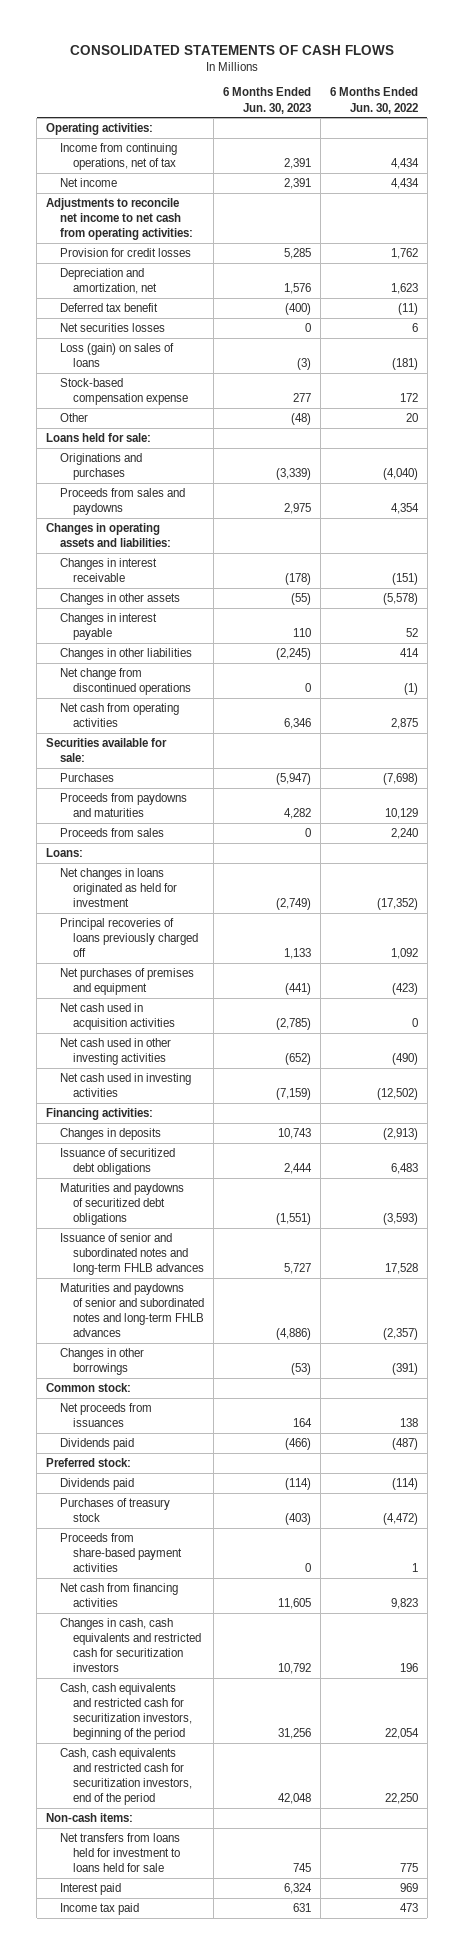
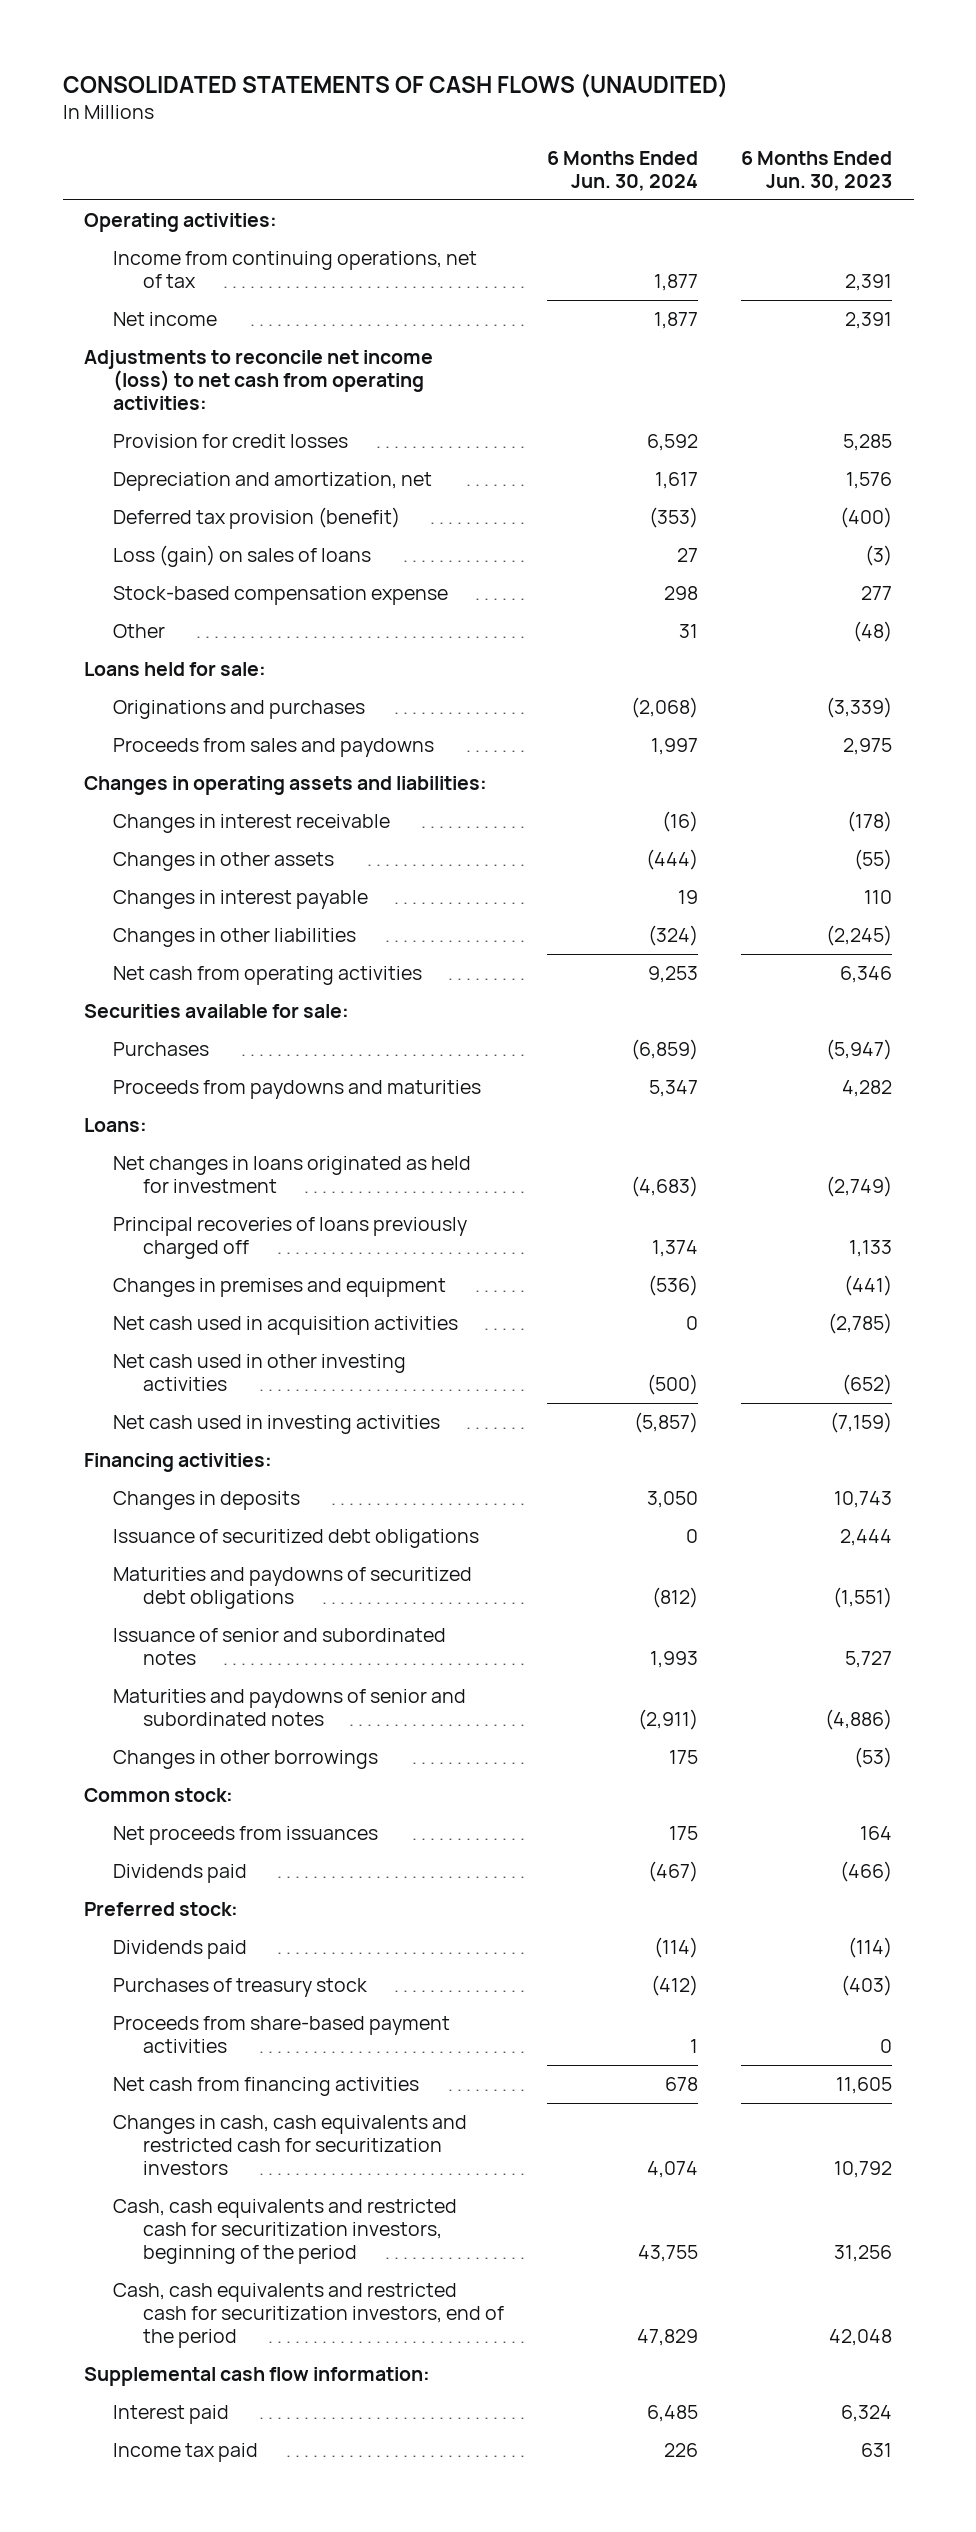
[70,45,395,56] CONSOLIDATED STATEMENTS OF CASH FLOWS -> [62,73,728,99] CONSOLIDATED STATEMENTS OF CASH FLOWS (UNAUDITED)
[329,87,418,114] 6 Months Ended Jun. 30, 2022 -> none
none -> [546,150,698,192] 6 Months Ended Jun. 30, 2024
[46,197,193,241] Adjustments to reconcile net income to net cash from operating activities: -> [84,349,434,411] Adjustments to reconcile net income (loss) to net cash from operating activities:
[59,322,165,332] Net securities losses -> none
[59,302,158,312] Deferred tax benefit -> [113,506,401,529] Deferred tax provision (benefit)
[59,667,191,696] Net change from discontinued operations -> none
[59,827,164,837] Proceeds from sales -> none
[59,967,194,996] Net purchases of premises and equipment -> [113,1277,447,1297] Changes in premises and equipment
[59,1232,204,1276] Issuance of senior and subordinated notes and long-term FHLB advances -> [113,1627,447,1666] Issuance of senior and subordinated notes
[59,1282,204,1338] Maturities and paydowns of senior and subordinated notes and long-term FHLB advances -> [113,1688,467,1727] Maturities and paydowns of senior and subordinated notes
[46,1812,134,1822] Non-cash items: -> none
[59,1832,180,1873] Net transfers from loans held for investment to loans held for sale -> none
none -> [84,2366,431,2386] Supplemental cash flow information:

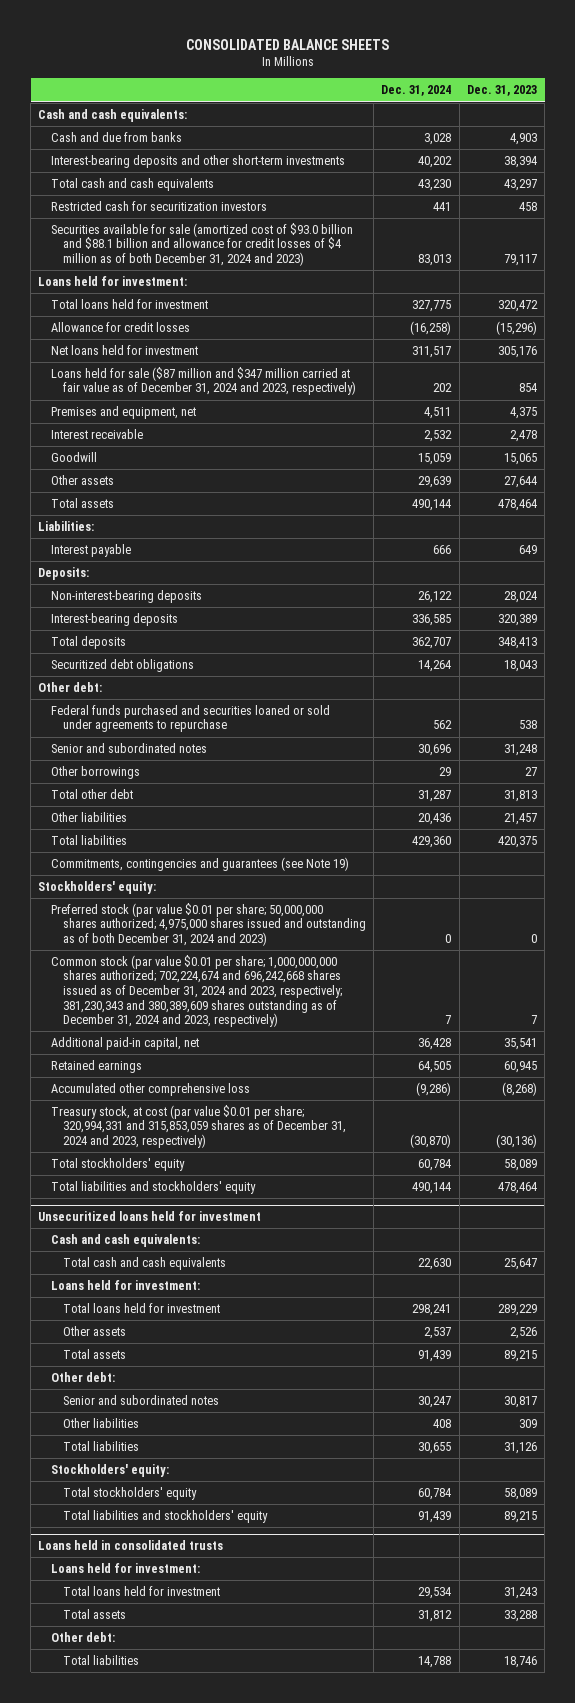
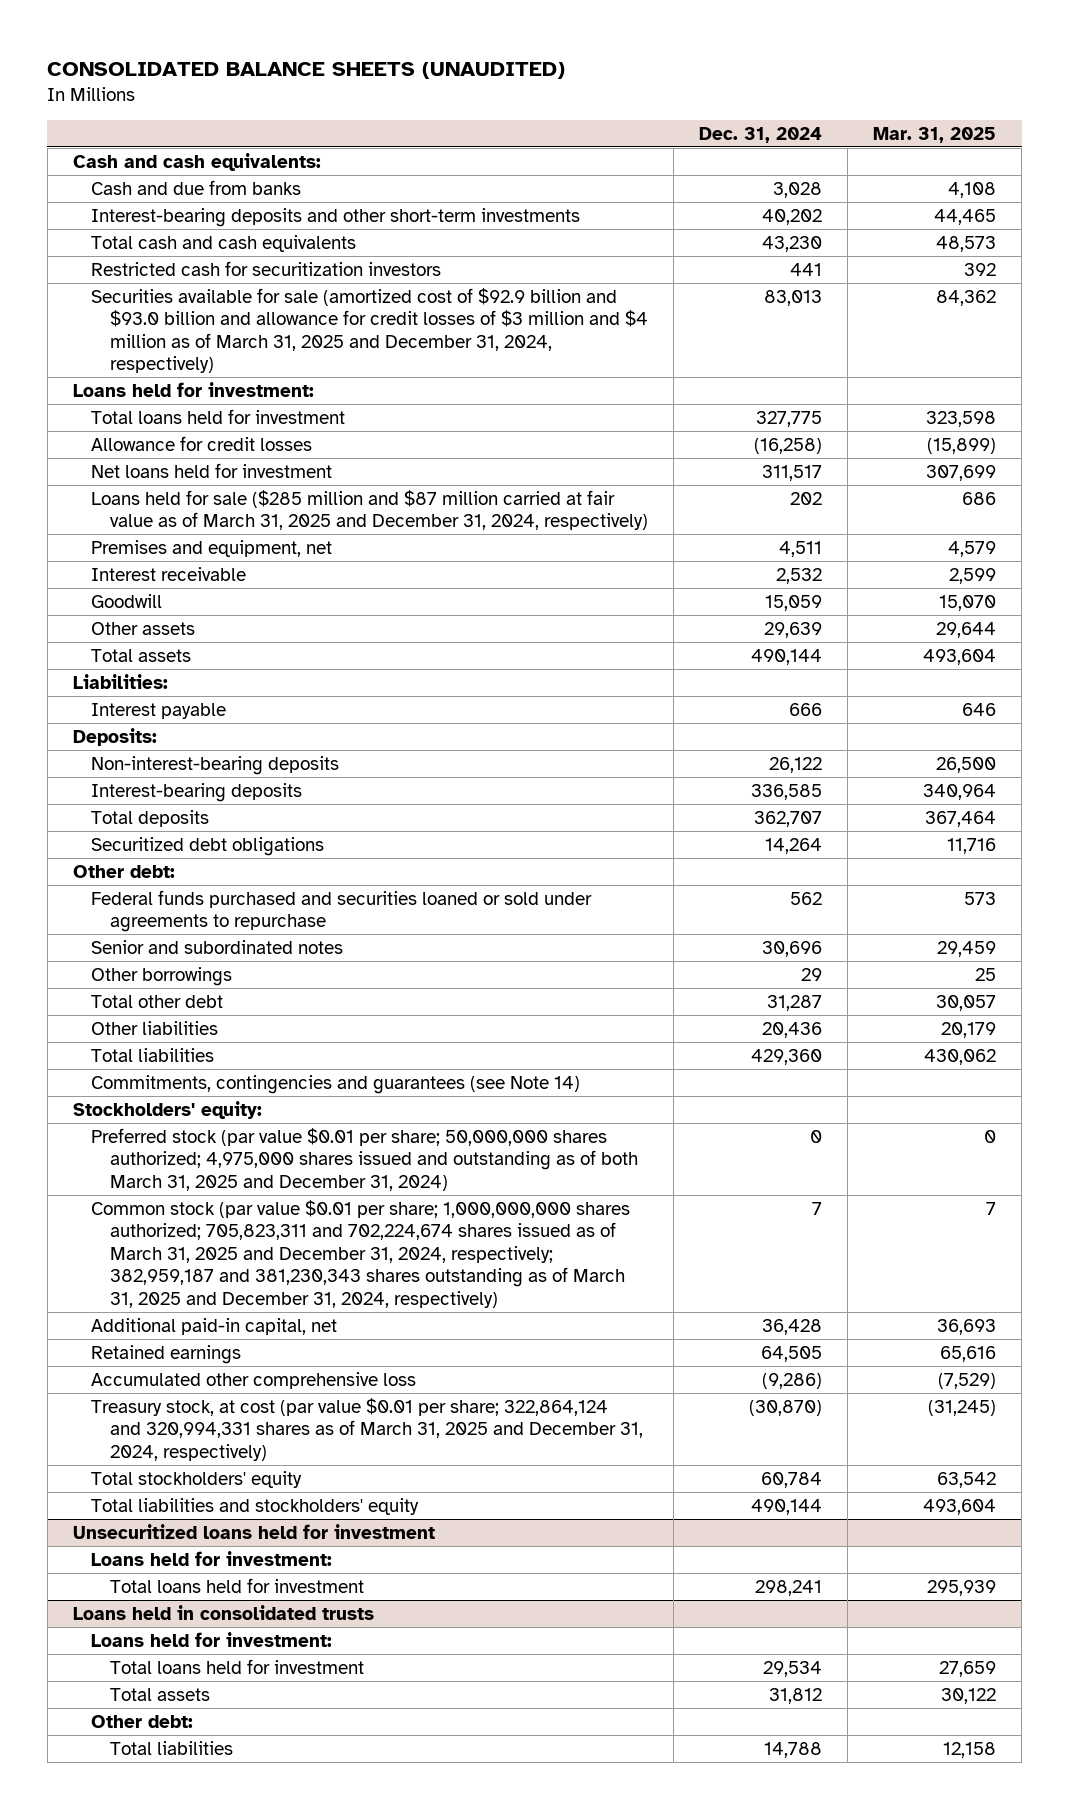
[185,38,389,50] CONSOLIDATED BALANCE SHEETS -> [47,62,566,80] CONSOLIDATED BALANCE SHEETS (UNAUDITED)
[466,85,537,97] Dec. 31, 2023 -> none
none -> [873,126,997,143] Mar. 31, 2025
[50,222,353,267] Securities available for sale (amortized cost of $93.0 billion and $88.1 billion and allowance for credit losses of $4 million as of both December 31, 2024 and 2023) -> [91,287,649,374] Securities available for sale (amortized cost of $92.9 billion and $93.0 billion and allowance for credit losses of $3 million and $4 million as of March 31, 2025 and December 31, 2024, respectively)
[50,366,356,396] Loans held for sale ($87 million and $347 million carried at fair value as of December 31, 2024 and 2023, respectively) -> [91,489,649,531] Loans held for sale ($285 million and $87 million carried at fair value as of March 31, 2025 and December 31, 2024, respectively)
[50,856,349,871] Commitments, contingencies and guarantees (see Note 19) -> [91,1074,581,1094] Commitments, contingencies and guarantees (see Note 14)
[50,902,366,947] Preferred stock (par value $0.01 per share; 50,000,000 shares authorized; 4,975,000 shares issued and outstanding as of both December 31, 2024 and 2023) -> [91,1127,639,1191] Preferred stock (par value $0.01 per share; 50,000,000 shares authorized; 4,975,000 shares issued and outstanding as of both March 31, 2025 and December 31, 2024)
[50,954,342,1028] Common stock (par value $0.01 per share; 1,000,000,000 shares authorized; 702,224,674 and 696,242,668 shares issued as of December 31, 2024 and 2023, respectively; 381,230,343 and 380,389,609 shares outstanding as of December 31, 2024 and 2023, respectively) -> [91,1199,631,1308] Common stock (par value $0.01 per share; 1,000,000,000 shares authorized; 705,823,311 and 702,224,674 shares issued as of March 31, 2025 and December 31, 2024, respectively; 382,959,187 and 381,230,343 shares outstanding as of March 31, 2025 and December 31, 2024, respectively)
[50,1104,346,1149] Treasury stock, at cost (par value $0.01 per share; 320,994,331 and 315,853,059 shares as of December 31, 2024 and 2023, respectively) -> [91,1397,644,1461] Treasury stock, at cost (par value $0.01 per share; 322,864,124 and 320,994,331 shares as of March 31, 2025 and December 31, 2024, respectively)
[50,1233,200,1247] Cash and cash equivalents: -> none
[62,1256,226,1270] Total cash and cash equivalents -> none
[62,1325,126,1336] Other assets -> none
[62,1348,126,1359] Total assets -> none
[50,1371,115,1382] Other debt: -> none
[62,1394,219,1405] Senior and subordinated notes -> none
[62,1417,139,1428] Other liabilities -> none
[62,1440,139,1451] Total liabilities -> none
[50,1463,169,1477] Stockholders' equity: -> none
[62,1486,197,1500] Total stockholders' equity -> none
[62,1509,268,1523] Total liabilities and stockholders' equity -> none

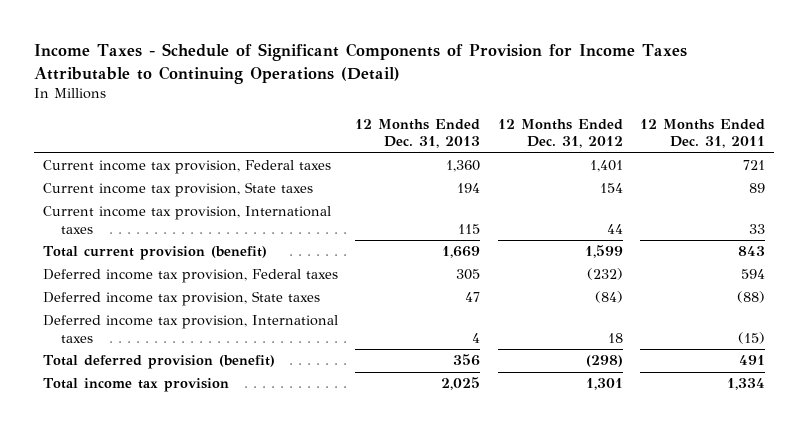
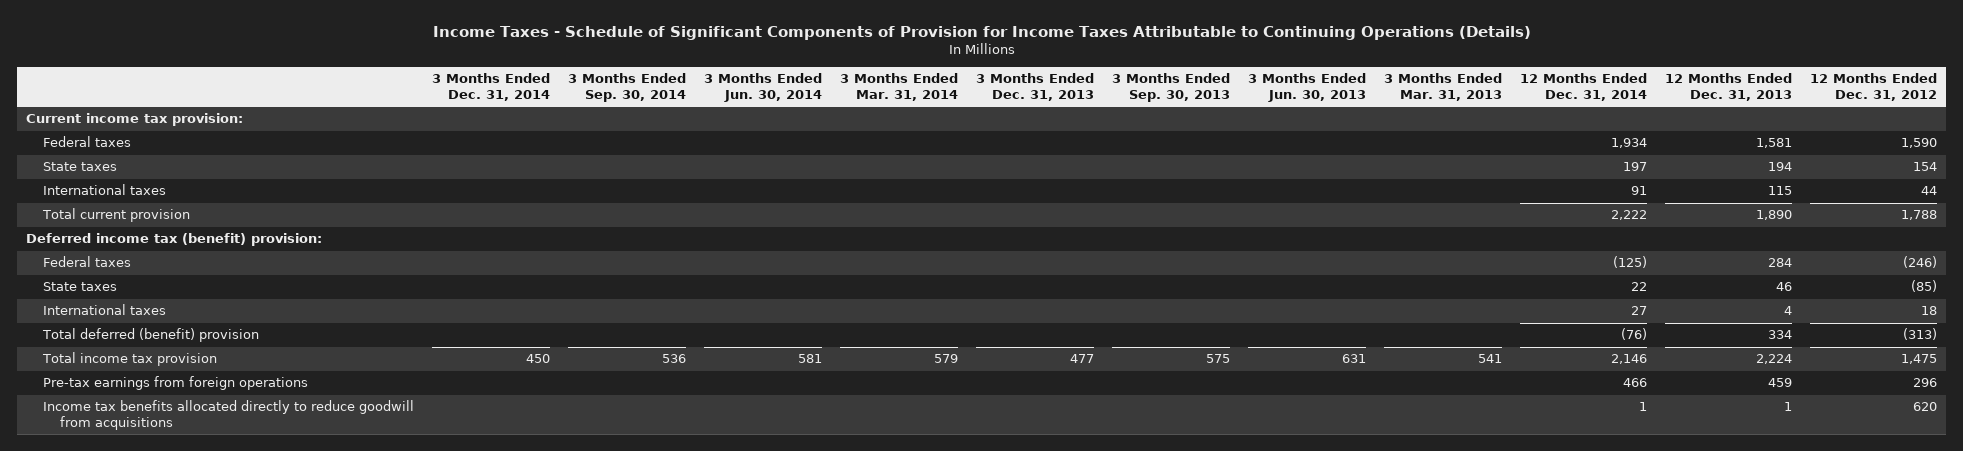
[34,43,688,84] Income Taxes - Schedule of Significant Components of Provision for Income Taxes Attributable to Continuing Operations (Detail) -> [432,25,1531,40] Income Taxes - Schedule of Significant Components of Provision for Income Taxes Attributable to Continuing Operations (Details)
[640,118,766,149] 12 Months Ended Dec. 31, 2011 -> none
none -> [432,73,551,101] 3 Months Ended Dec. 31, 2014
none -> [568,73,687,102] 3 Months Ended Sep. 30, 2014
none -> [704,73,823,102] 3 Months Ended Jun. 30, 2014
none -> [840,73,959,101] 3 Months Ended Mar. 31, 2014
none -> [976,73,1095,101] 3 Months Ended Dec. 31, 2013
none -> [1112,73,1231,102] 3 Months Ended Sep. 30, 2013
none -> [1248,73,1367,102] 3 Months Ended Jun. 30, 2013
none -> [1384,73,1503,101] 3 Months Ended Mar. 31, 2013
none -> [1520,73,1648,101] 12 Months Ended Dec. 31, 2014
none -> [26,113,244,127] Current income tax provision:
[42,160,331,175] Current income tax provision, Federal taxes -> [43,136,132,148] Federal taxes
[446,160,481,173] 1,360 -> [1756,138,1793,149] 1,581
[589,160,623,173] 1,401 -> [1901,138,1938,149] 1,590
[42,182,313,198] Current income tax provision, State taxes -> [43,162,118,172] State taxes
[42,206,331,235] Current income tax provision, International taxes -> [43,184,167,196] International taxes
[42,246,267,261] Total current provision (benefit) -> [42,208,191,223] Total current provision
[442,246,481,259] 1,669 -> [1756,210,1793,221] 1,890
[584,245,623,259] 1,599 -> [1901,210,1938,221] 1,788
none -> [26,233,323,247] Deferred income tax (benefit) provision:
[42,269,338,284] Deferred income tax provision, Federal taxes -> [43,256,132,268] Federal taxes
[456,269,481,281] 305 -> [1768,258,1793,268] 284
[586,268,623,281] (232) -> [1903,256,1938,269] (246)
[42,291,320,307] Deferred income tax provision, State taxes -> [43,282,118,292] State taxes
[465,292,481,303] 47 -> [1776,282,1793,292] 46
[594,291,623,304] (84) -> [1911,280,1938,293] (85)
[42,315,338,344] Deferred income tax provision, International taxes -> [43,304,167,316] International taxes
[42,355,275,370] Total deferred provision (benefit) -> [42,328,260,343] Total deferred (benefit) provision
[453,354,481,367] 356 -> [1768,330,1793,340] 334
[585,355,623,368] (298) -> [1903,328,1938,341] (313)
[441,377,481,391] 2,025 -> [1756,354,1793,365] 2,224
[585,378,623,391] 1,301 -> [1901,354,1938,365] 1,475
none -> [43,376,309,391] Pre-tax earnings from foreign operations
none -> [43,400,415,431] Income tax benefits allocated directly to reduce goodwill from acquisitions

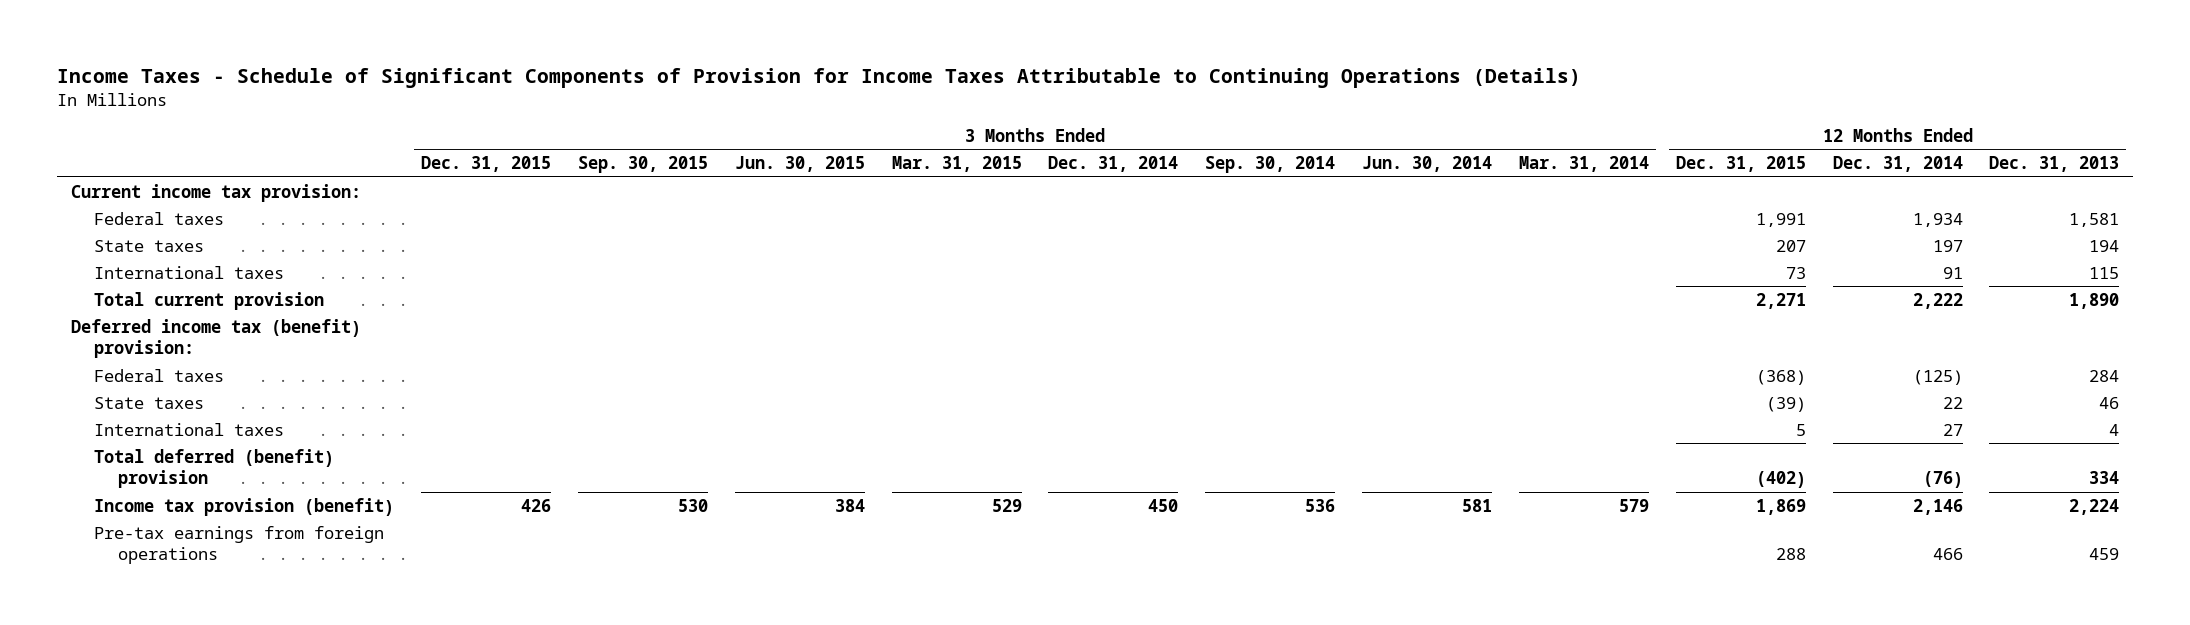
[976,73,1095,101] 3 Months Ended Dec. 31, 2013 -> none
[1112,73,1231,102] 3 Months Ended Sep. 30, 2013 -> none
[1248,73,1367,102] 3 Months Ended Jun. 30, 2013 -> none
[1384,73,1503,101] 3 Months Ended Mar. 31, 2013 -> none
[1810,73,1938,101] 12 Months Ended Dec. 31, 2012 -> none
none -> [421,156,552,173] Dec. 31, 2015
none -> [577,156,708,174] Sep. 30, 2015
none -> [734,156,865,173] Jun. 30, 2015
none -> [891,156,1022,173] Mar. 31, 2015
none -> [1675,156,1806,173] Dec. 31, 2015
[42,352,218,367] Total income tax provision -> [94,497,395,516] Income tax provision (benefit)
[43,400,415,431] Income tax benefits allocated directly to reduce goodwill from acquisitions -> none

